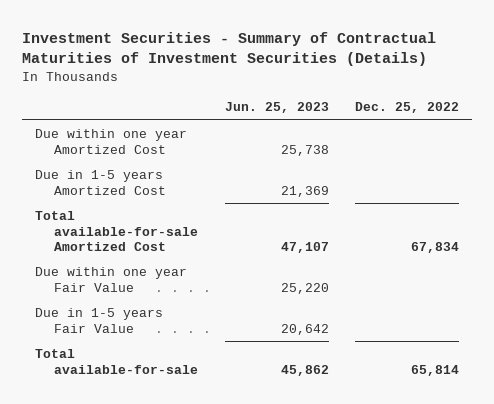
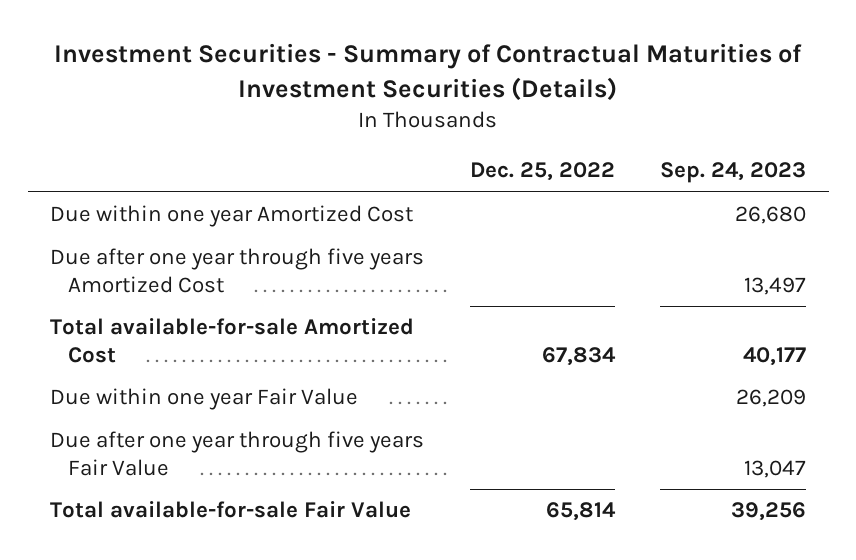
[224,102,329,114] Jun. 25, 2023 -> none
none -> [659,162,806,184] Sep. 24, 2023
[35,169,167,195] Due in 1-5 years Amortized Cost -> [50,248,425,293] Due after one year through five years Amortized Cost
[35,307,164,333] Due in 1-5 years Fair Value -> [50,431,425,476] Due after one year through five years Fair Value
[35,348,199,374] Total available-for-sale -> [50,501,412,519] Total available-for-sale Fair Value

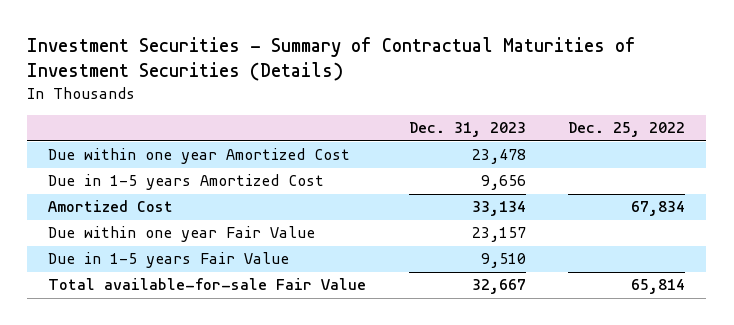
[659,162,806,184] Sep. 24, 2023 -> none
none -> [408,122,526,138] Dec. 31, 2023
[50,248,425,293] Due after one year through five years Amortized Cost -> [48,174,325,191] Due in 1-5 years Amortized Cost
[50,318,415,363] Total available-for-sale Amortized Cost -> [48,200,174,213] Amortized Cost
[50,431,425,476] Due after one year through five years Fair Value -> [48,252,290,269] Due in 1-5 years Fair Value

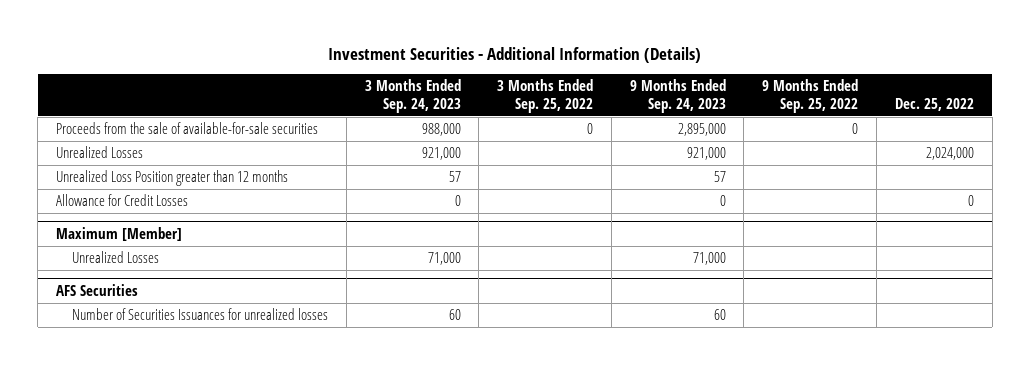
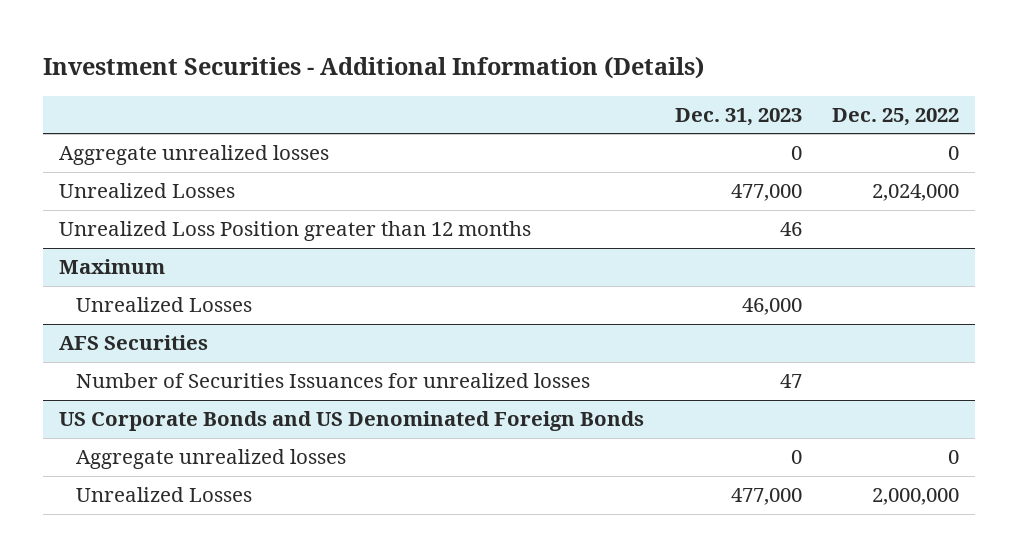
[364,79,461,113] 3 Months Ended Sep. 24, 2023 -> none
[497,79,594,113] 3 Months Ended Sep. 25, 2022 -> none
[629,79,726,113] 9 Months Ended Sep. 24, 2023 -> none
[762,79,859,113] 9 Months Ended Sep. 25, 2022 -> none
none -> [674,107,802,126] Dec. 31, 2023
[55,122,318,135] Proceeds from the sale of available-for-sale securities -> none
none -> [58,145,329,166] Aggregate unrealized losses
[55,194,188,207] Allowance for Credit Losses -> none
[55,226,182,241] Maximum [Member] -> [58,259,165,275] Maximum
none -> [58,411,644,432] US Corporate Bonds and US Denominated Foreign Bonds
none -> [75,449,346,470] Aggregate unrealized losses
none -> [75,487,252,503] Unrealized Losses

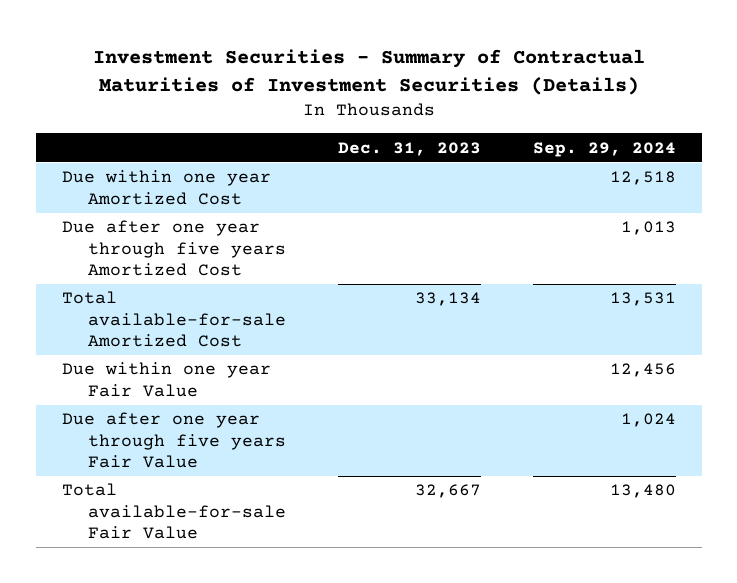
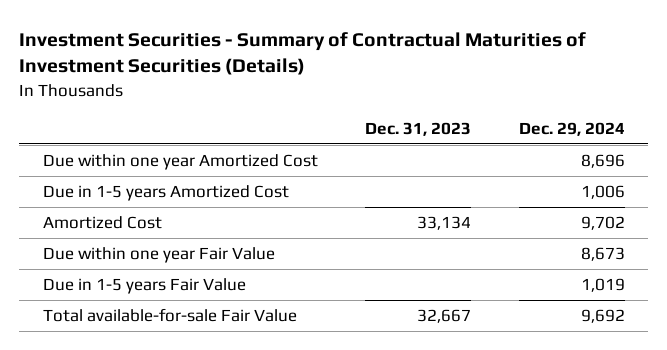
[532,141,676,157] Sep. 29, 2024 -> none
none -> [518,121,625,136] Dec. 29, 2024
[61,220,287,277] Due after one year through five years Amortized Cost -> [42,185,289,202] Due in 1-5 years Amortized Cost
[61,291,287,348] Total available-for-sale Amortized Cost -> [42,216,162,230] Amortized Cost
[61,412,287,469] Due after one year through five years Fair Value -> [42,278,246,295] Due in 1-5 years Fair Value

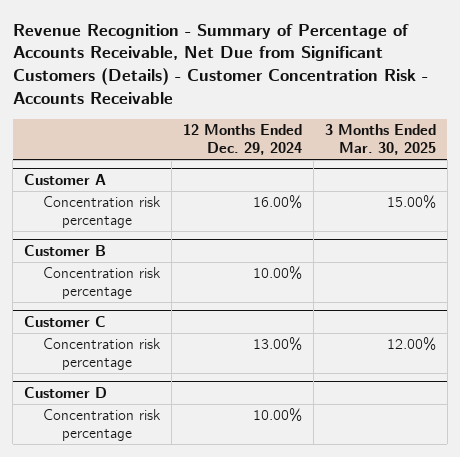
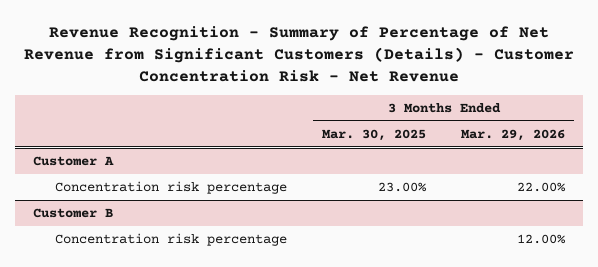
[12,23,428,105] Revenue Recognition - Summary of Percentage of Accounts Receivable, Net Due from Significant Customers (Details) - Customer Concentration Risk - Accounts Receivable -> [24,26,575,83] Revenue Recognition - Summary of Percentage of Net Revenue from Significant Customers (Details) - Customer Concentration Risk - Net Revenue
[182,123,302,155] 12 Months Ended Dec. 29, 2024 -> none
none -> [461,128,566,141] Mar. 29, 2026
[386,195,436,210] 15.00% -> [378,181,428,192] 23.00%
[24,316,107,328] Customer C -> none
[42,338,161,371] Concentration risk percentage -> none
[24,387,108,399] Customer D -> none
[42,409,161,442] Concentration risk percentage -> none

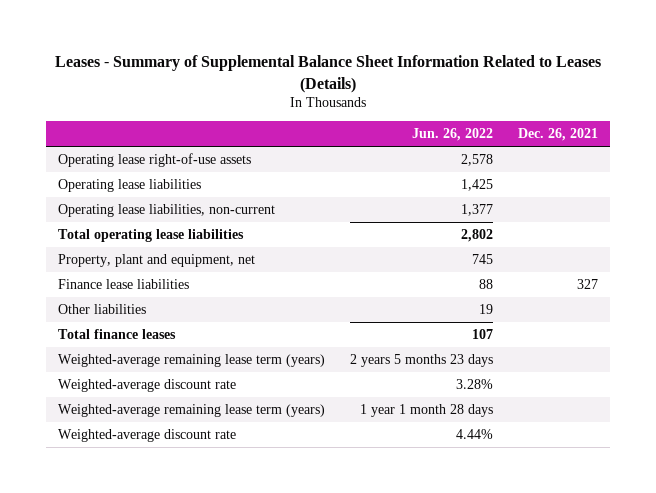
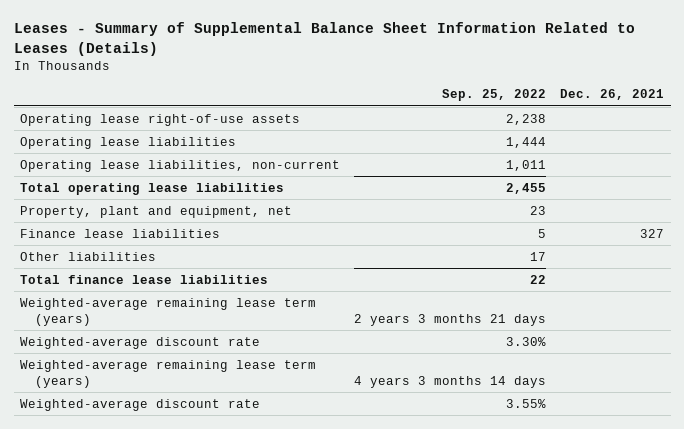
[412,128,494,142] Jun. 26, 2022 -> none
none -> [442,89,547,102] Sep. 25, 2022
[58,329,177,340] Total finance leases -> [20,274,269,284] Total finance lease liabilities

